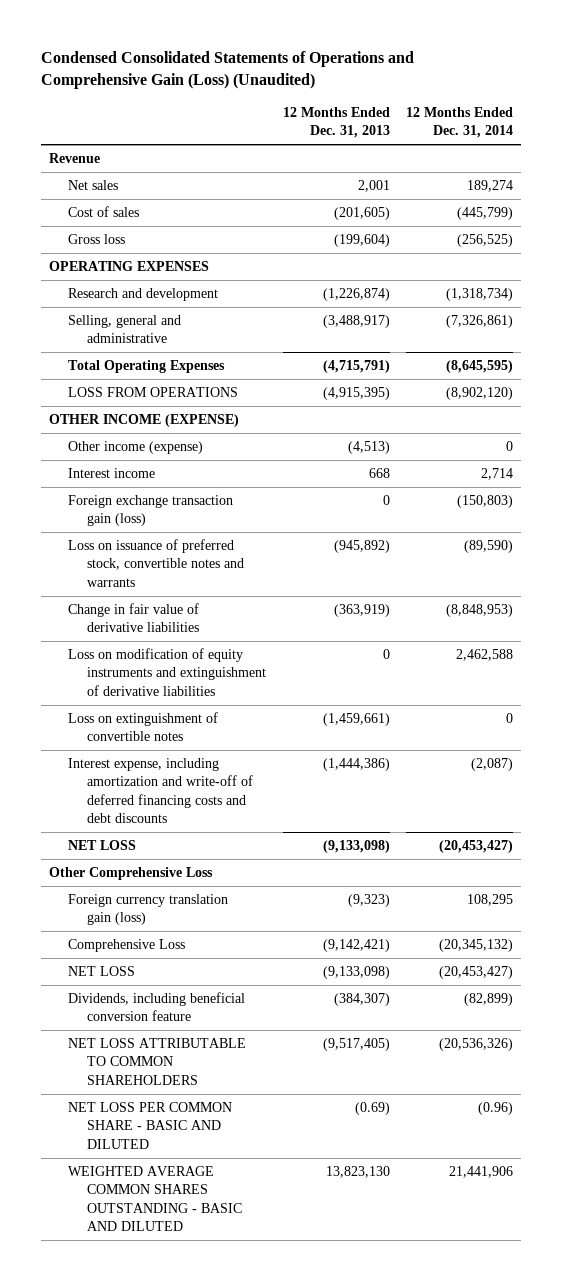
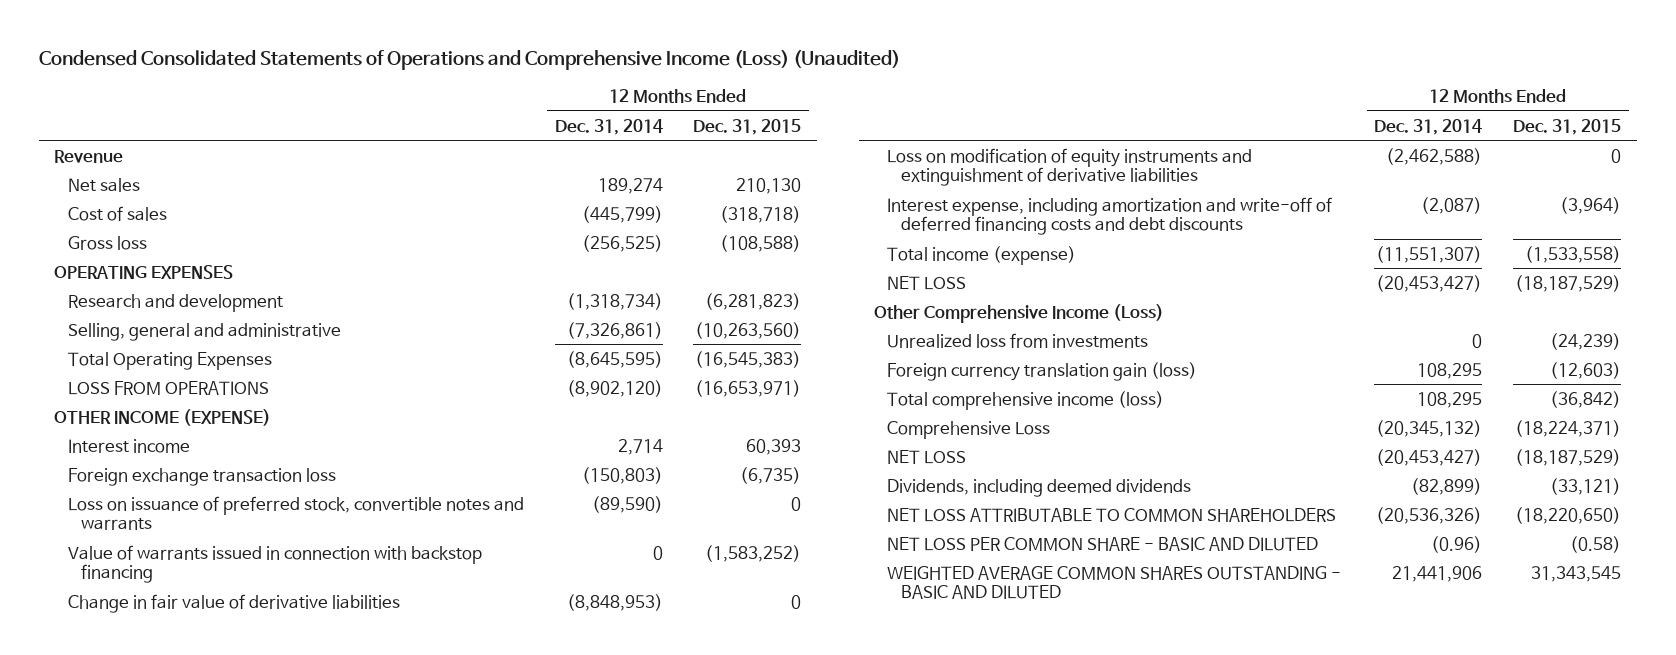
[41,51,415,89] Condensed Consolidated Statements of Operations and Comprehensive Gain (Loss) (Unaudited) -> [39,50,901,71] Condensed Consolidated Statements of Operations and Comprehensive Income (Loss) (Unaudited)
[282,106,390,139] 12 Months Ended Dec. 31, 2013 -> none
none -> [693,118,802,135] Dec. 31, 2015
[68,441,204,455] Other income (expense) -> none
[68,495,234,527] Foreign exchange transaction gain (loss) -> [67,467,336,486] Foreign exchange transaction loss
none -> [67,544,482,584] Value of warrants issued in connection with backstop financing
[68,712,219,742] Loss on extinguishment of convertible notes -> none
[455,649,513,662] 2,462,588 -> [1386,147,1483,165] (2,462,588)
none -> [887,245,1077,265] Total income (expense)
[49,867,214,881] Other Comprehensive Loss -> [874,303,1165,323] Other Comprehensive Income (Loss)
none -> [887,332,1149,348] Unrealized loss from investments
none -> [887,390,1165,410] Total comprehensive income (loss)
[68,992,246,1022] Dividends, including beneficial conversion feature -> [887,478,1192,497] Dividends, including deemed dividends

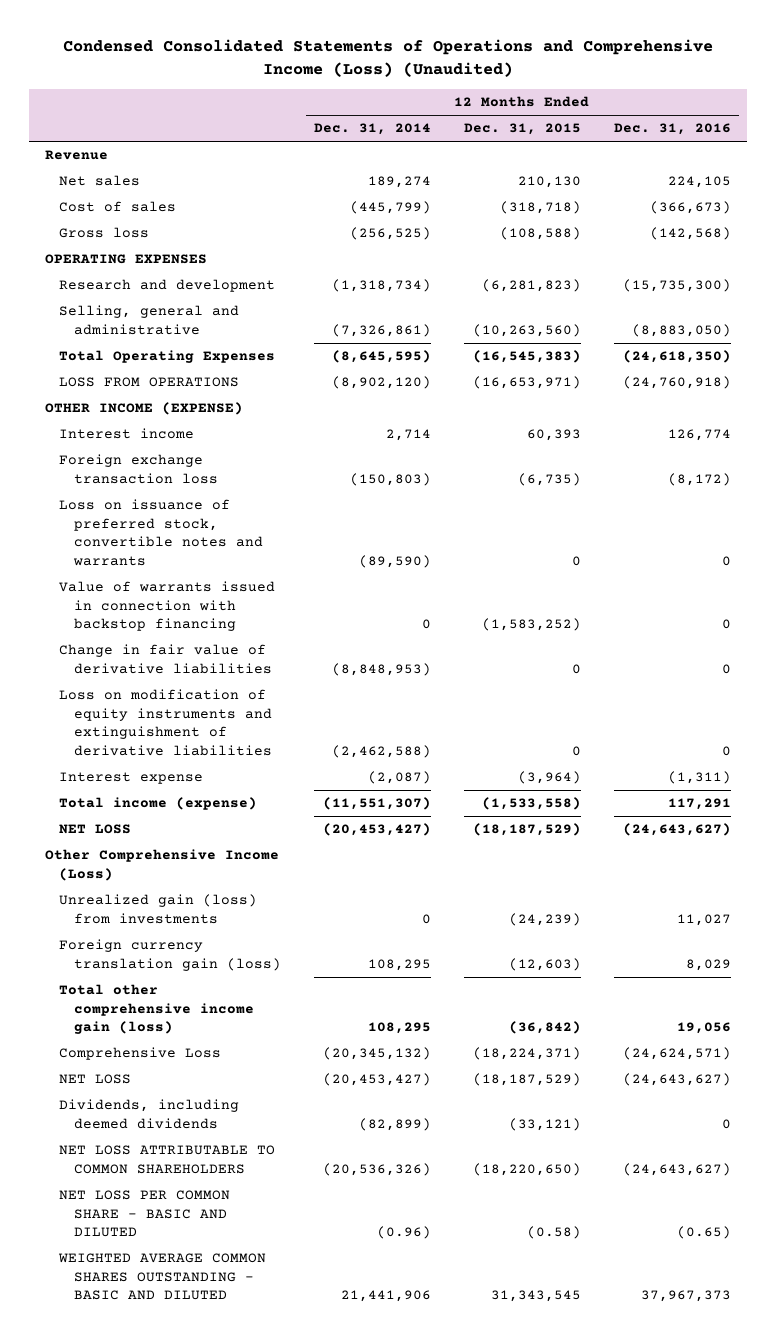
none -> [613,123,731,136] Dec. 31, 2016
[887,196,1333,236] Interest expense, including amortization and write-off of deferred financing costs and debt discounts -> [59,772,204,785] Interest expense
[887,332,1149,348] Unrealized loss from investments -> [59,894,258,924] Unrealized gain (loss) from investments
[887,390,1165,410] Total comprehensive income (loss) -> [59,984,254,1035] Total other comprehensive income gain (loss)

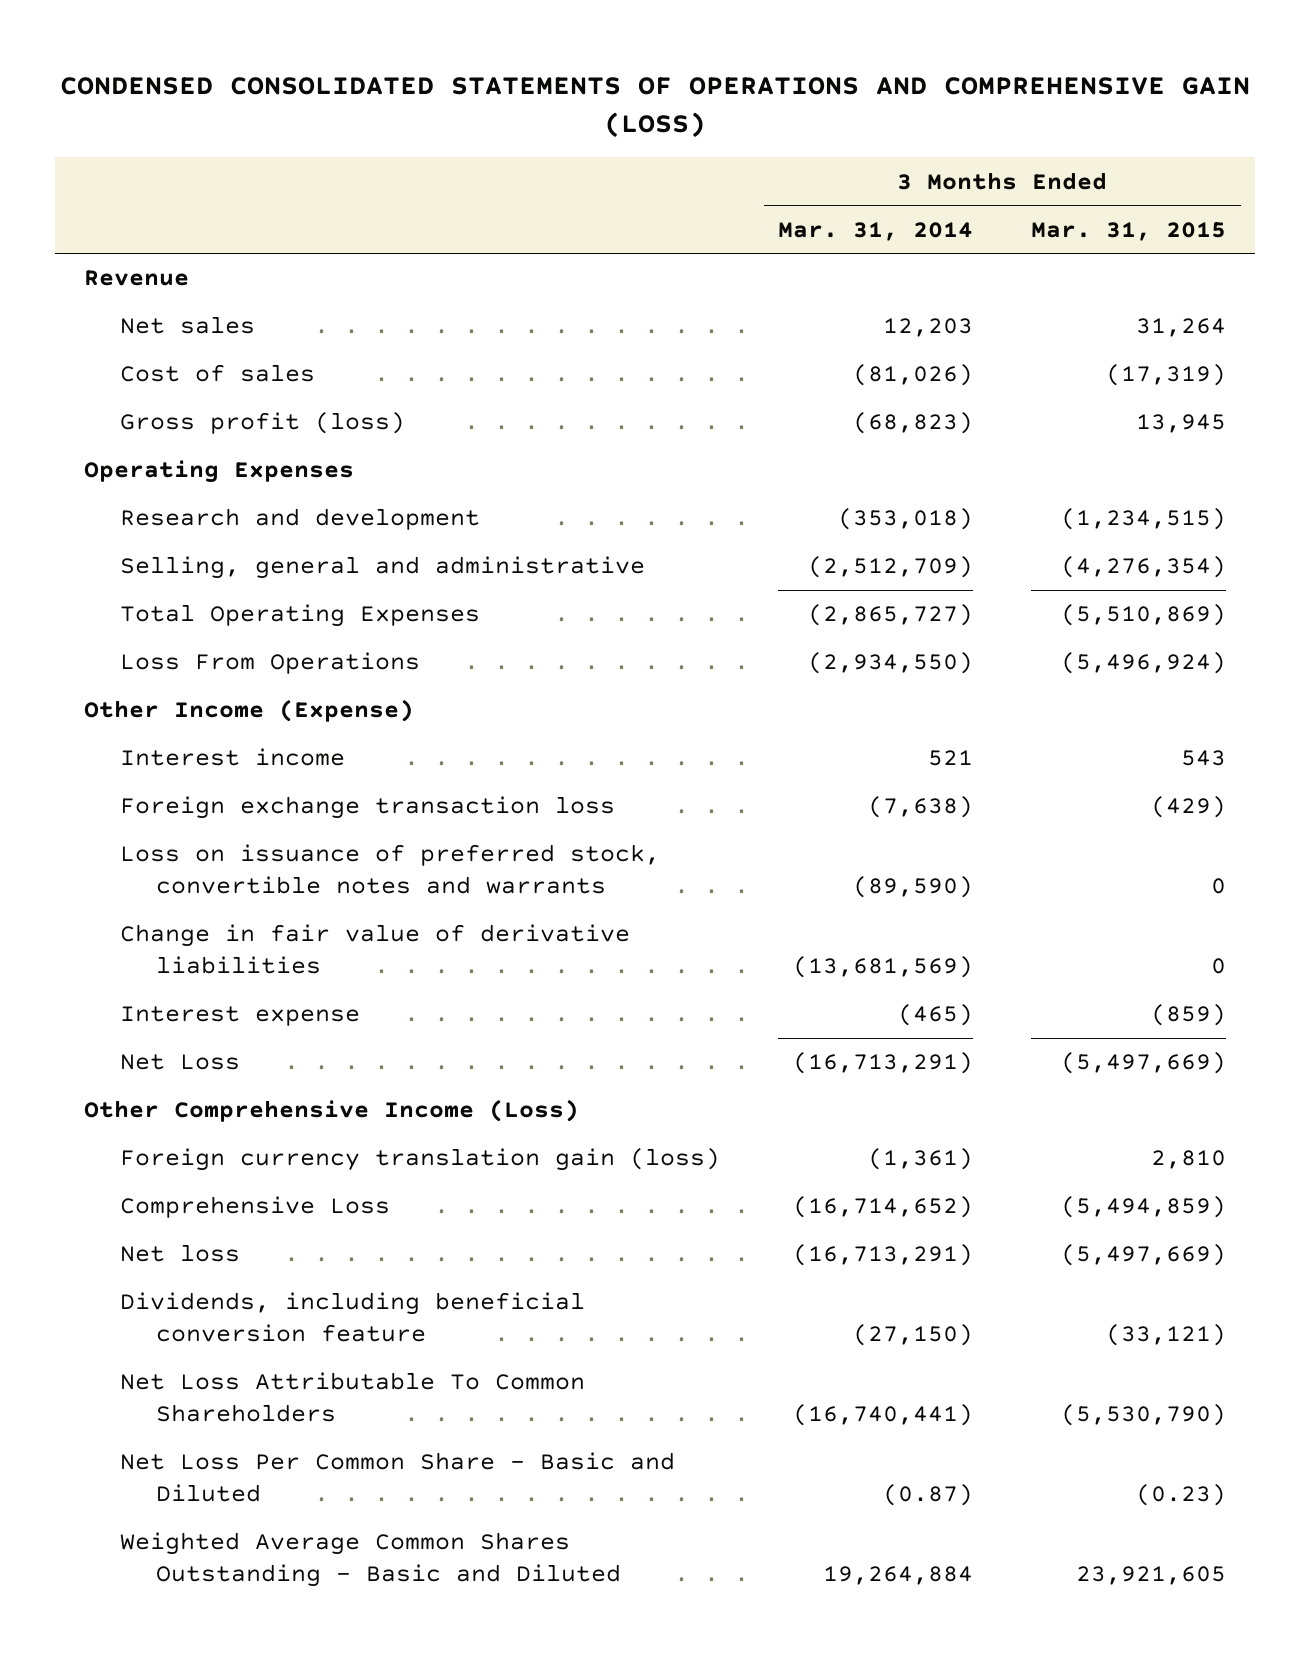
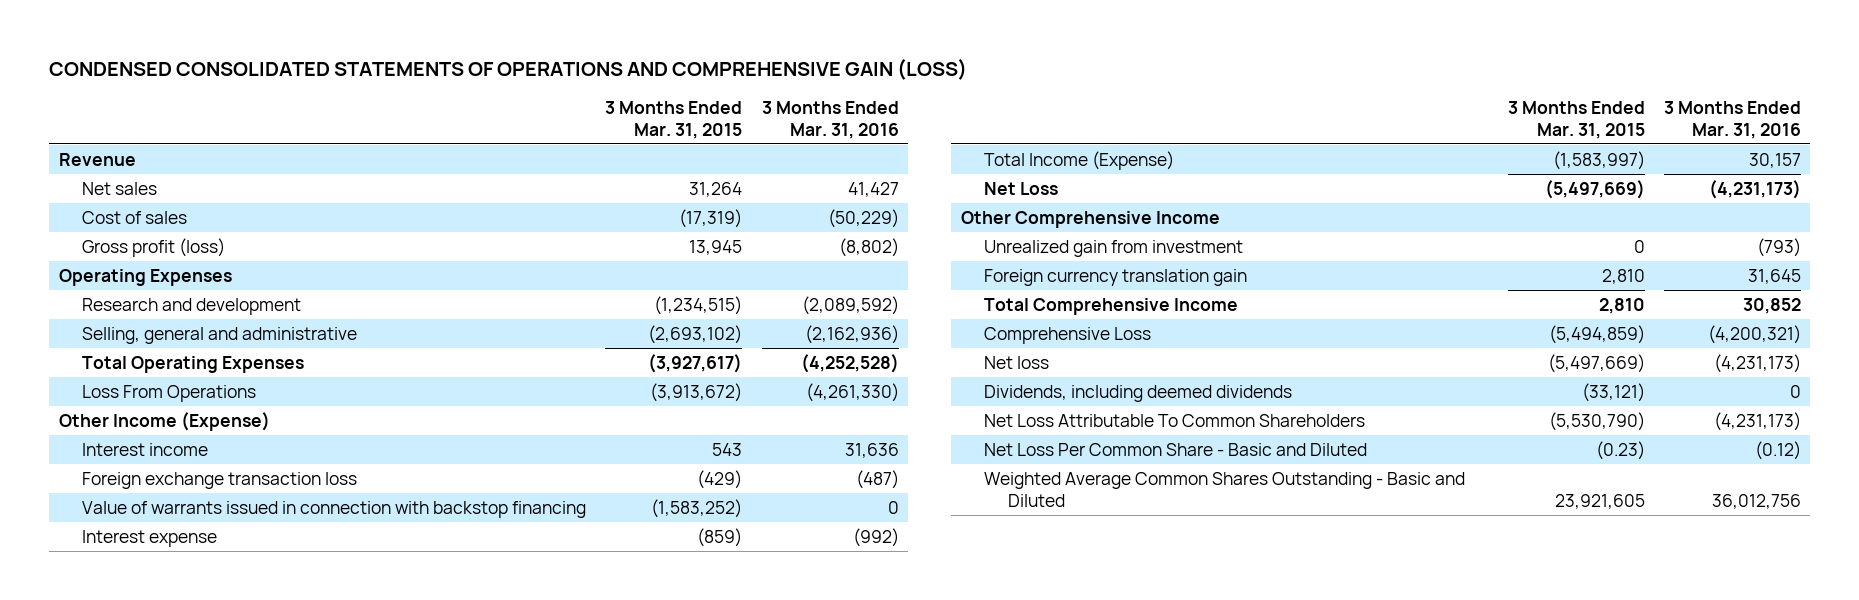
[778,221,974,241] Mar. 31, 2014 -> none
none -> [761,100,899,139] 3 Months Ended Mar. 31, 2016
[1061,556,1227,579] (4,276,354) -> [648,324,743,344] (2,693,102)
[1061,604,1227,627] (5,510,869) -> [648,353,743,373] (3,927,617)
[1061,652,1227,675] (5,496,924) -> [650,382,743,402] (3,913,672)
[120,844,661,895] Loss on issuance of preferred stock, convertible notes and warrants -> none
[120,924,631,975] Change in fair value of derivative liabilities -> none
none -> [82,500,587,518] Value of warrants issued in connection with backstop financing
none -> [984,150,1175,170] Total Income (Expense)
[84,1099,580,1123] Other Comprehensive Income (Loss) -> [960,210,1220,228] Other Comprehensive Income
none -> [984,239,1244,257] Unrealized gain from investment
[120,1148,721,1172] Foreign currency translation gain (loss) -> [984,268,1248,286] Foreign currency translation gain
none -> [984,297,1239,315] Total Comprehensive Income
[120,1292,586,1343] Dividends, including beneficial conversion feature -> [984,384,1293,402] Dividends, including deemed dividends

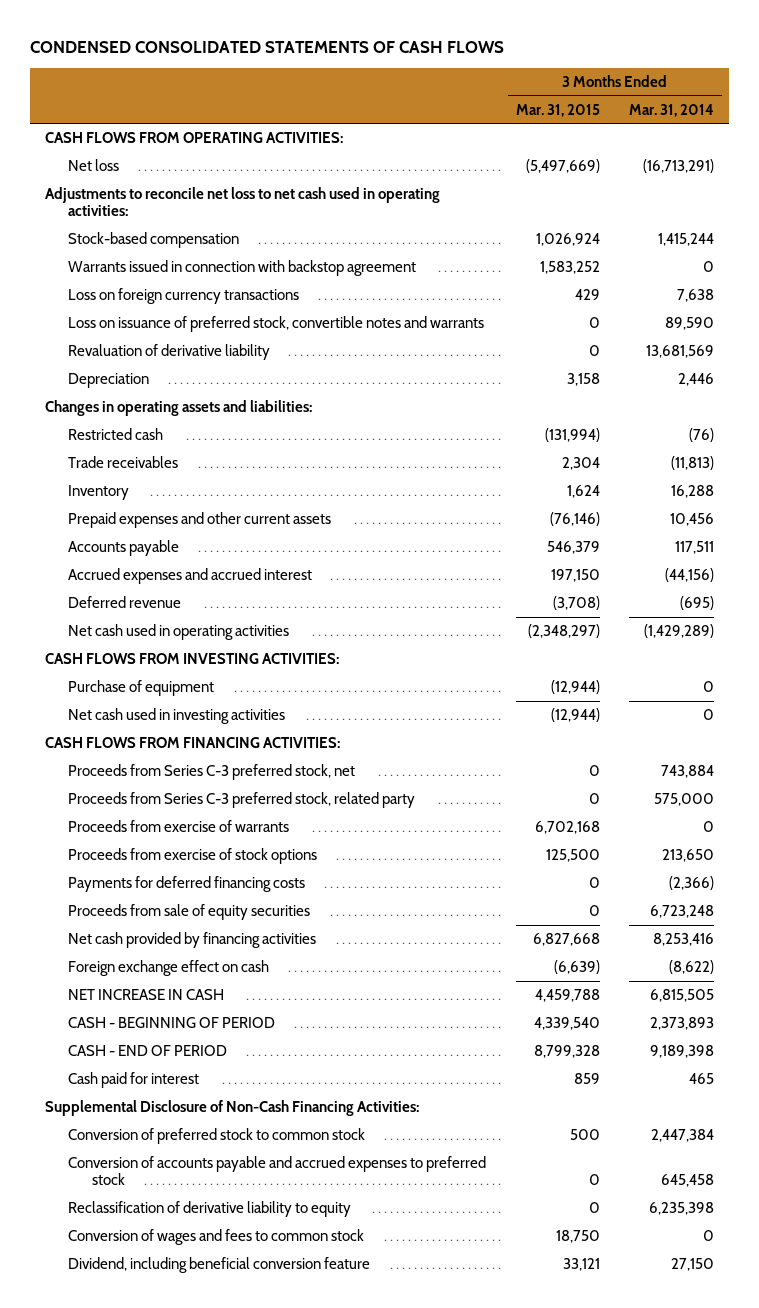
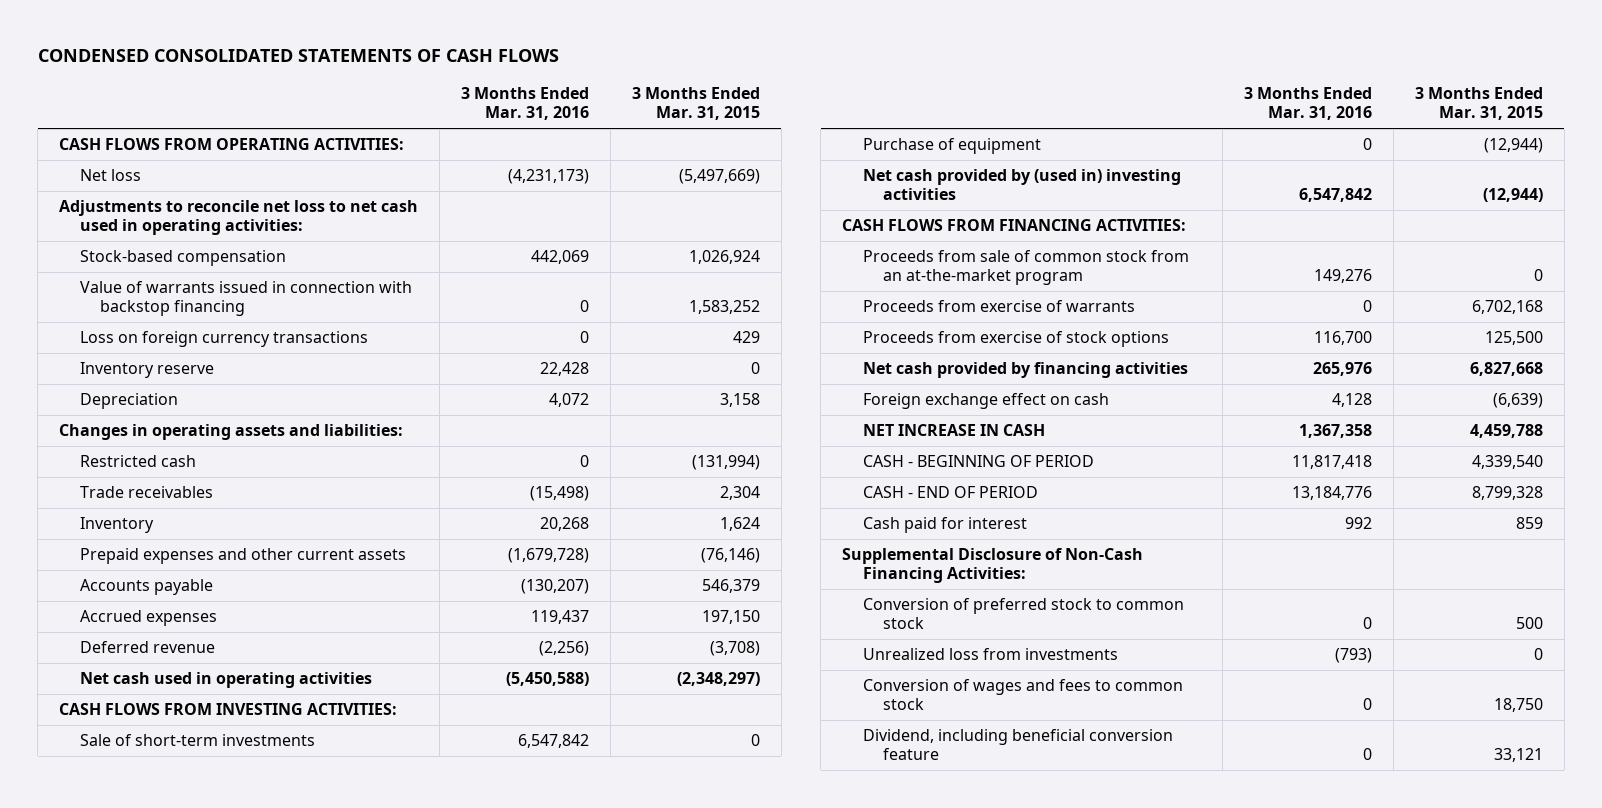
[629,103,715,117] Mar. 31, 2014 -> none
none -> [460,87,589,121] 3 Months Ended Mar. 31, 2016
[68,260,417,277] Warrants issued in connection with backstop agreement -> [79,281,412,316] Value of warrants issued in connection with backstop financing
[68,316,485,333] Loss on issuance of preferred stock, convertible notes and warrants -> none
[68,344,271,361] Revaluation of derivative liability -> none
none -> [79,362,214,379] Inventory reserve
[68,568,313,585] Accrued expenses and accrued interest -> [79,610,217,627] Accrued expenses
none -> [79,734,315,747] Sale of short-term investments
[68,708,286,725] Net cash used in investing activities -> [862,169,1181,200] Net cash provided by (used in) investing activities
[68,764,356,781] Proceeds from Series C-3 preferred stock, net -> none
[68,792,416,809] Proceeds from Series C-3 preferred stock, related party -> none
none -> [862,250,1189,285] Proceeds from sale of common stock from an at-the-market program
[68,876,306,893] Payments for deferred financing costs -> none
[68,904,311,921] Proceeds from sale of equity securities -> none
[68,1156,487,1186] Conversion of accounts payable and accrued expenses to preferred stock -> none
[68,1201,352,1218] Reclassification of derivative liability to equity -> none
none -> [862,648,1118,661] Unrealized loss from investments

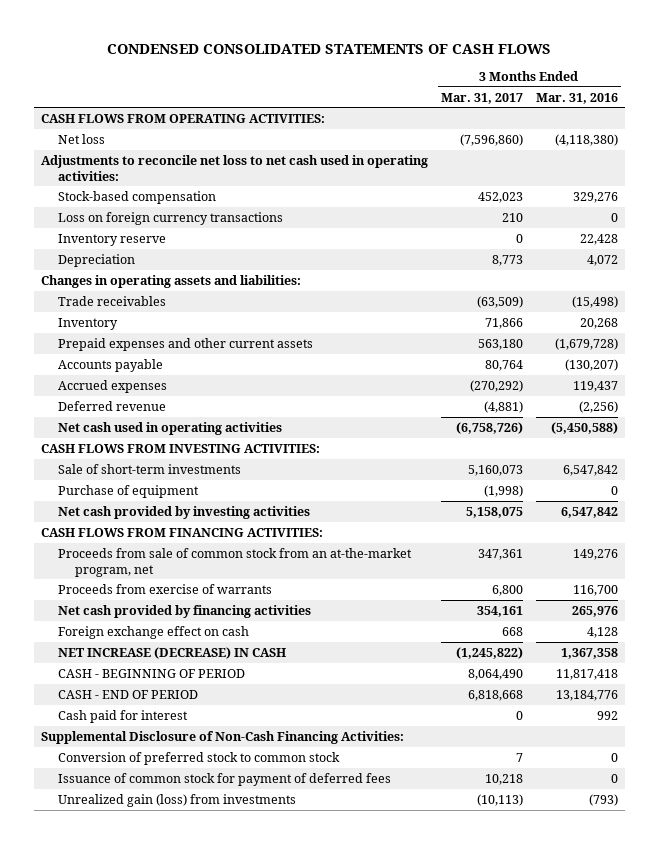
[631,87,760,121] 3 Months Ended Mar. 31, 2015 -> none
none -> [440,92,523,104] Mar. 31, 2017
[507,169,589,185] (4,231,173) -> [555,133,619,146] (4,118,380)
[79,281,412,316] Value of warrants issued in connection with backstop financing -> none
[530,250,589,265] 442,069 -> [573,191,619,203] 329,276
[79,455,196,468] Restricted cash -> none
[862,169,1181,200] Net cash provided by (used in) investing activities -> [57,505,310,519] Net cash provided by investing activities
[862,331,1169,348] Proceeds from exercise of stock options -> none
[862,250,1189,285] Proceeds from sale of common stock from an at-the-market program -> [57,547,412,577] Proceeds from sale of common stock from an at-the-market program, net
[1362,300,1372,313] 0 -> [573,584,619,596] 116,700
[862,424,1045,437] NET INCREASE IN CASH -> [57,646,286,659] NET INCREASE (DECREASE) IN CASH
[862,679,1183,710] Conversion of wages and fees to common stock -> none
[862,729,1173,760] Dividend, including beneficial conversion feature -> none
none -> [57,772,391,786] Issuance of common stock for payment of deferred fees
[862,648,1118,661] Unrealized loss from investments -> [57,793,296,807] Unrealized gain (loss) from investments

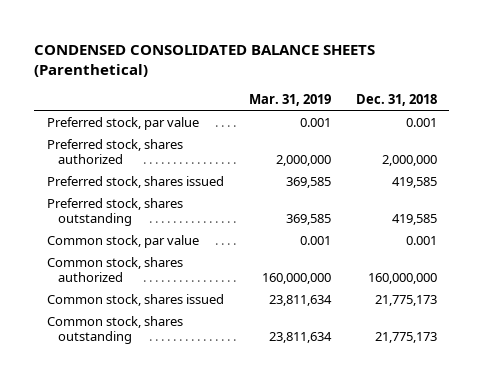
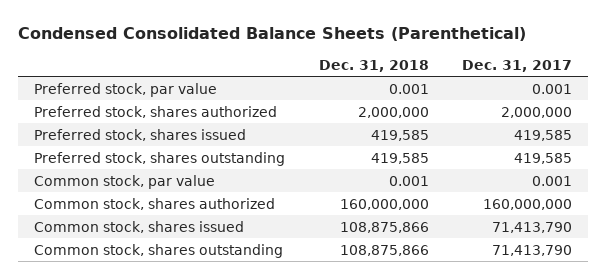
[34,44,376,77] CONDENSED CONSOLIDATED BALANCE SHEETS (Parenthetical) -> [17,27,526,42] Condensed Consolidated Balance Sheets (Parenthetical)
[248,93,331,106] Mar. 31, 2019 -> none
none -> [461,59,572,72] Dec. 31, 2017
[374,294,437,306] 21,775,173 -> [339,221,429,233] 108,875,866
[374,332,437,344] 21,775,173 -> [339,244,429,256] 108,875,866

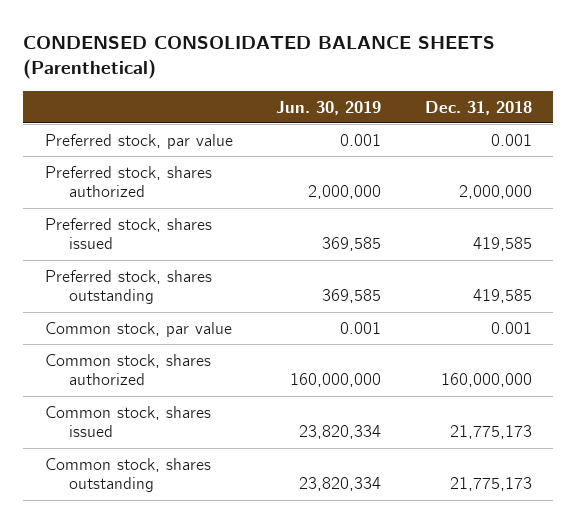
[17,27,526,42] Condensed Consolidated Balance Sheets (Parenthetical) -> [23,35,496,80] CONDENSED CONSOLIDATED BALANCE SHEETS (Parenthetical)
[461,59,572,72] Dec. 31, 2017 -> none
none -> [276,100,382,115] Jun. 30, 2019
[339,221,429,233] 108,875,866 -> [449,425,532,440] 21,775,173
[339,244,429,256] 108,875,866 -> [449,477,532,492] 21,775,173

